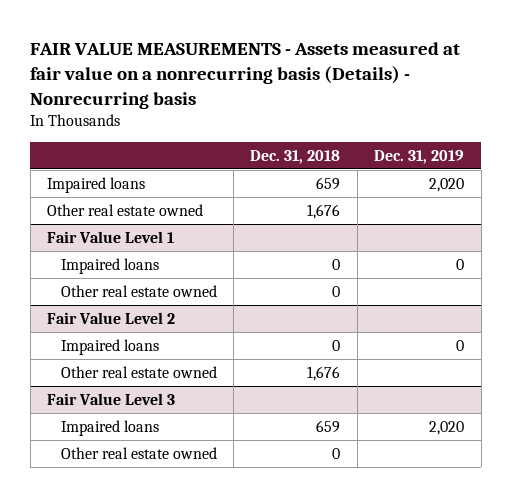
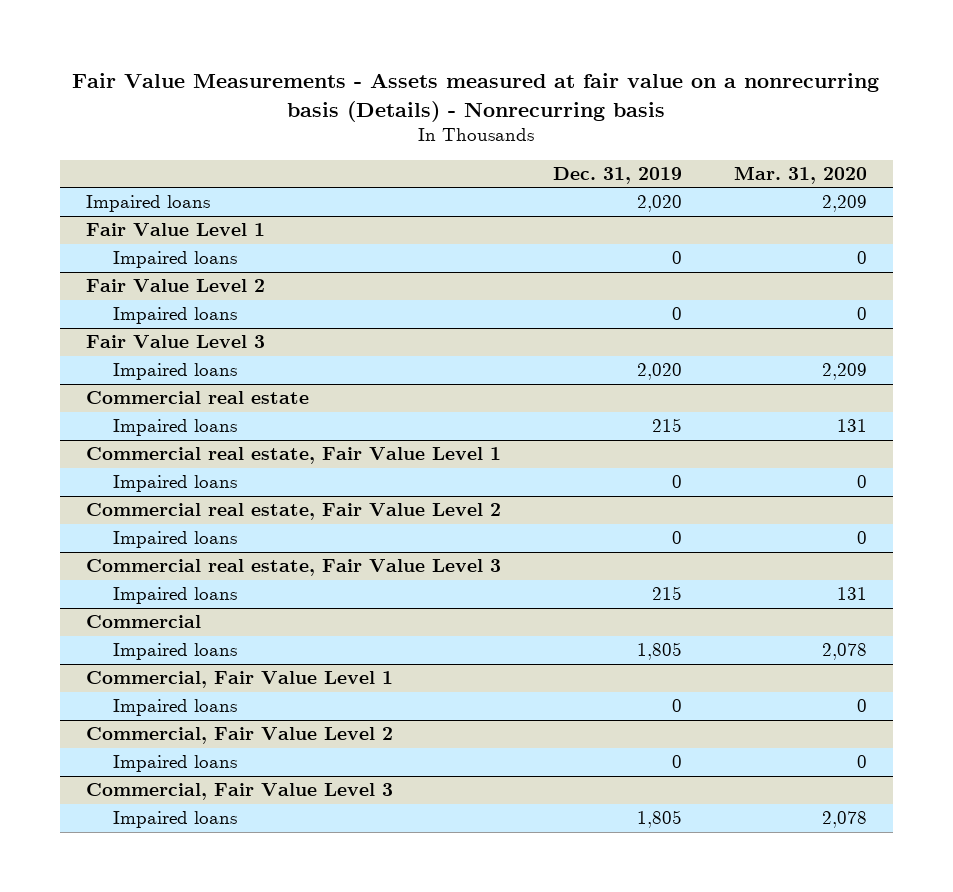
[30,41,461,109] FAIR VALUE MEASUREMENTS - Assets measured at fair value on a nonrecurring basis (Details) - Nonrecurring basis -> [72,73,880,122] Fair Value Measurements - Assets measured at fair value on a nonrecurring basis (Details) - Nonrecurring basis
[250,149,341,164] Dec. 31, 2018 -> none
none -> [733,165,867,184] Mar. 31, 2020
[46,203,203,216] Other real estate owned -> none
[60,284,217,297] Other real estate owned -> none
[60,365,217,378] Other real estate owned -> none
[60,446,217,459] Other real estate owned -> none
none -> [85,391,309,405] Commercial real estate
none -> [113,419,238,437] Impaired loans
none -> [85,447,501,465] Commercial real estate, Fair Value Level 1
none -> [113,475,238,493] Impaired loans
none -> [85,503,501,521] Commercial real estate, Fair Value Level 2
none -> [113,531,238,549] Impaired loans
none -> [85,559,501,577] Commercial real estate, Fair Value Level 3
none -> [113,587,238,605] Impaired loans
none -> [85,615,201,629] Commercial
none -> [113,643,238,661] Impaired loans
none -> [85,671,393,689] Commercial, Fair Value Level 1
none -> [113,699,238,717] Impaired loans
none -> [85,727,393,745] Commercial, Fair Value Level 2
none -> [113,755,238,773] Impaired loans
none -> [85,783,393,801] Commercial, Fair Value Level 3
none -> [113,811,238,829] Impaired loans

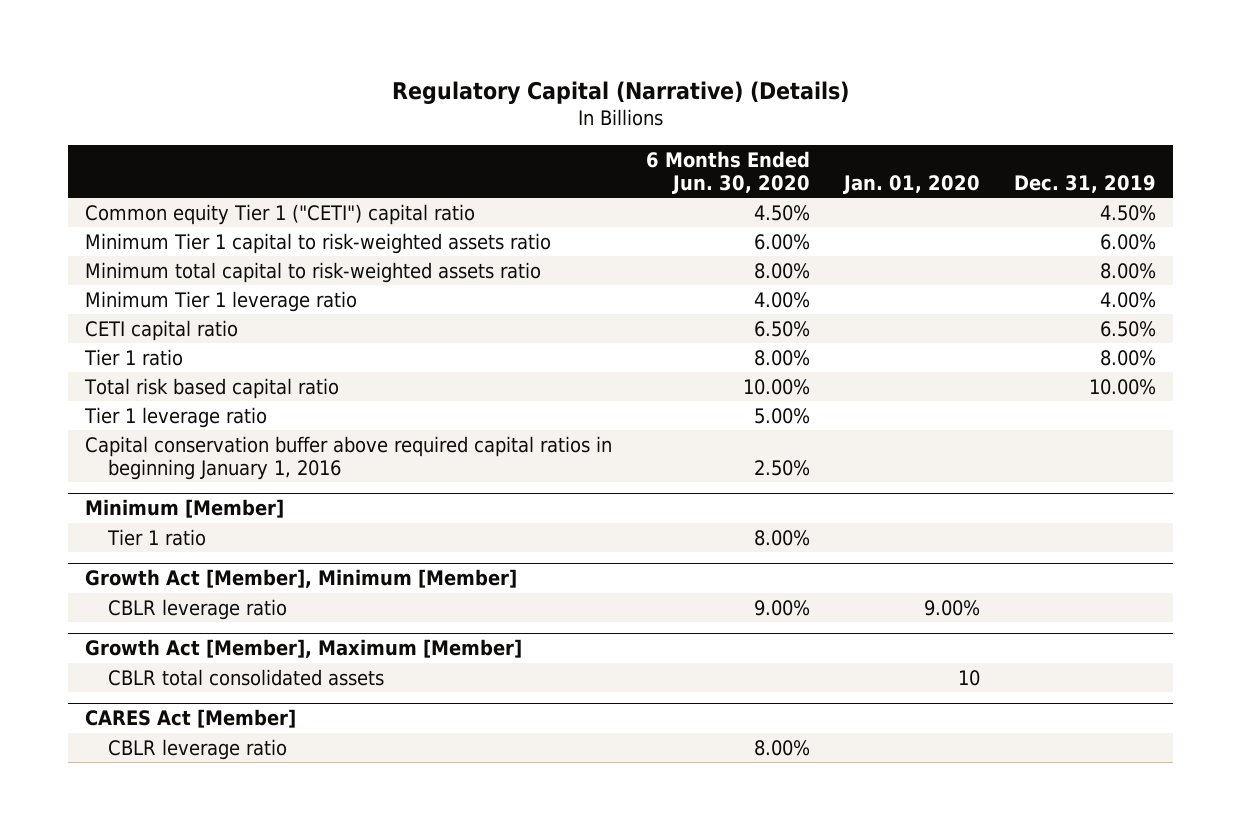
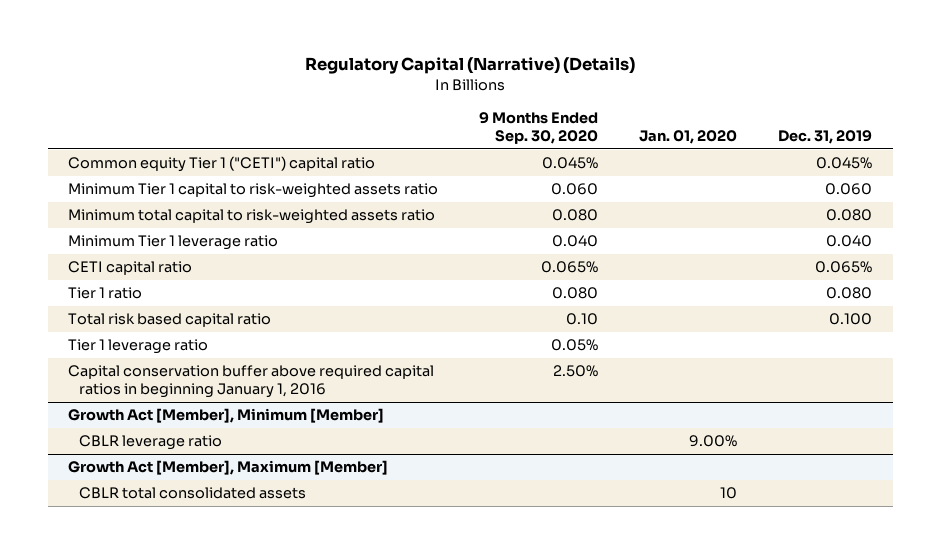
[646,151,811,194] 6 Months Ended Jun. 30, 2020 -> none
none -> [479,111,599,144] 9 Months Ended Sep. 30, 2020
[1099,204,1156,221] 4.50% -> [816,157,873,170] 0.045%
[1099,233,1156,250] 6.00% -> [825,183,873,196] 0.060
[1099,262,1156,279] 8.00% -> [826,209,873,222] 0.080
[1099,291,1156,308] 4.00% -> [826,235,873,248] 0.040
[1099,320,1156,337] 6.50% -> [815,261,873,274] 0.065%
[1099,349,1156,366] 8.00% -> [826,287,873,300] 0.080
[1088,378,1156,395] 10.00% -> [829,313,873,326] 0.100
[85,499,285,519] Minimum [Member] -> none
[106,528,206,546] Tier 1 ratio -> none
[85,709,297,729] CARES Act [Member] -> none
[107,738,287,760] CBLR leverage ratio -> none

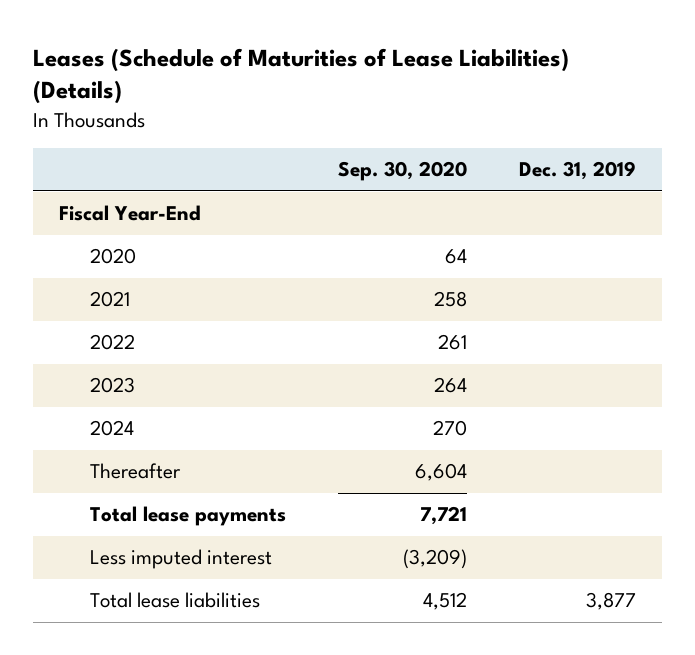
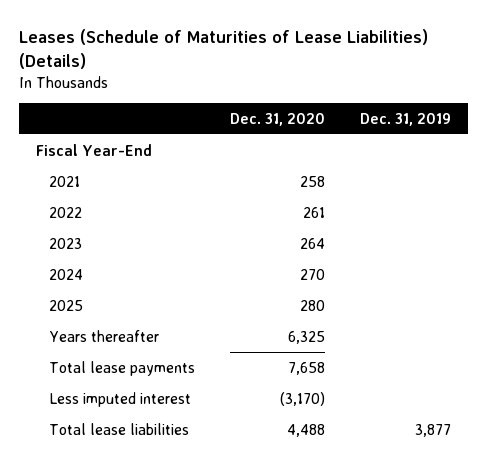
[337,161,467,182] Sep. 30, 2020 -> none
none -> [229,112,325,126] Dec. 31, 2020
[89,248,136,265] 2020 -> none
none -> [48,299,83,311] 2025
[89,463,181,480] Thereafter -> [48,329,159,342] Years thereafter

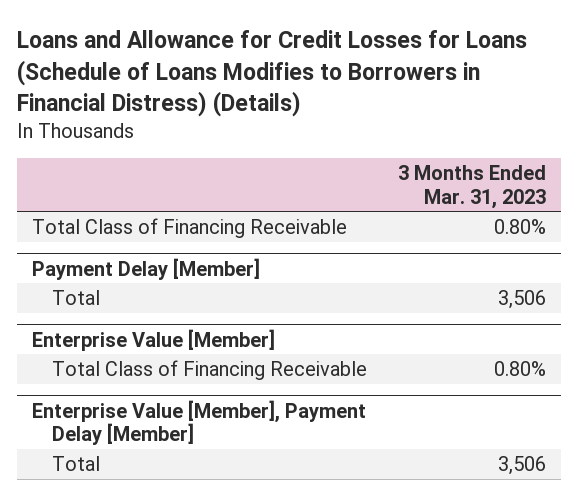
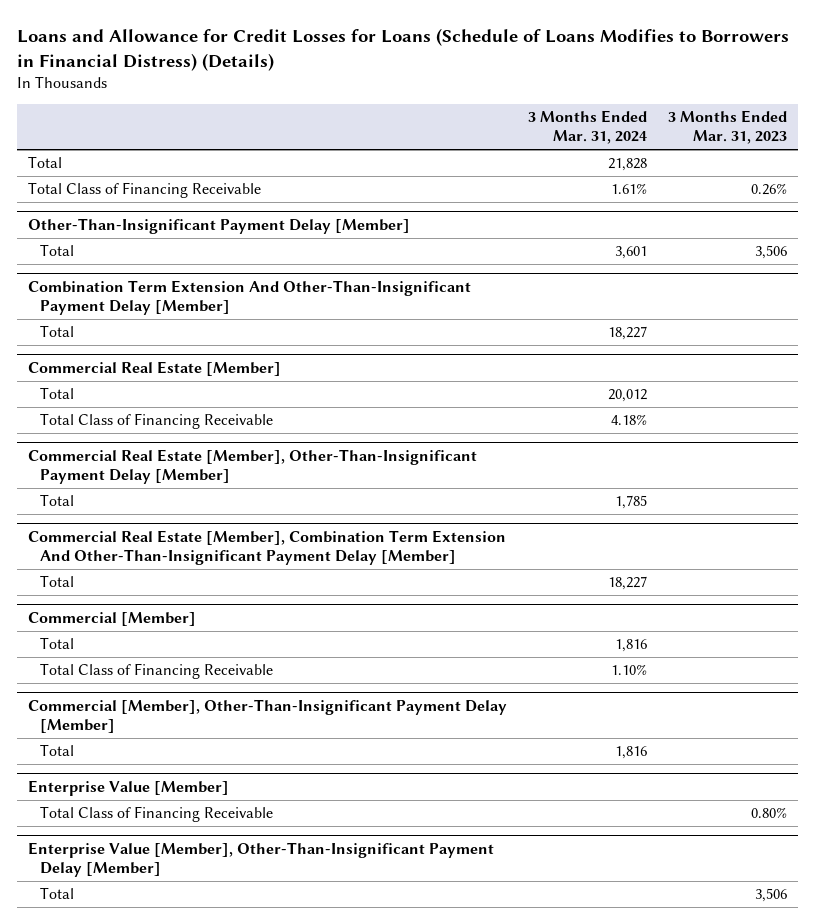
none -> [528,110,648,145] 3 Months Ended Mar. 31, 2024
none -> [28,156,63,169] Total
[493,219,546,235] 0.80% -> [751,183,788,196] 0.26%
[32,257,261,280] Payment Delay [Member] -> [28,217,411,234] Other-Than-Insignificant Payment Delay [Member]
none -> [28,279,472,315] Combination Term Extension And Other-Than-Insignificant Payment Delay [Member]
none -> [39,325,74,338] Total
none -> [28,360,282,376] Commercial Real Estate [Member]
none -> [39,387,74,400] Total
none -> [39,413,273,430] Total Class of Financing Receivable
none -> [28,448,478,484] Commercial Real Estate [Member], Other-Than-Insignificant Payment Delay [Member]
none -> [39,494,74,507] Total
none -> [28,529,507,565] Commercial Real Estate [Member], Combination Term Extension And Other-Than-Insignificant Payment Delay [Member]
none -> [39,575,74,588] Total
none -> [28,611,197,626] Commercial [Member]
none -> [39,637,74,650] Total
none -> [39,663,273,680] Total Class of Financing Receivable
none -> [28,698,508,733] Commercial [Member], Other-Than-Insignificant Payment Delay [Member]
none -> [39,744,74,757] Total
[32,399,367,446] Enterprise Value [Member], Payment Delay [Member] -> [28,841,495,877] Enterprise Value [Member], Other-Than-Insignificant Payment Delay [Member]

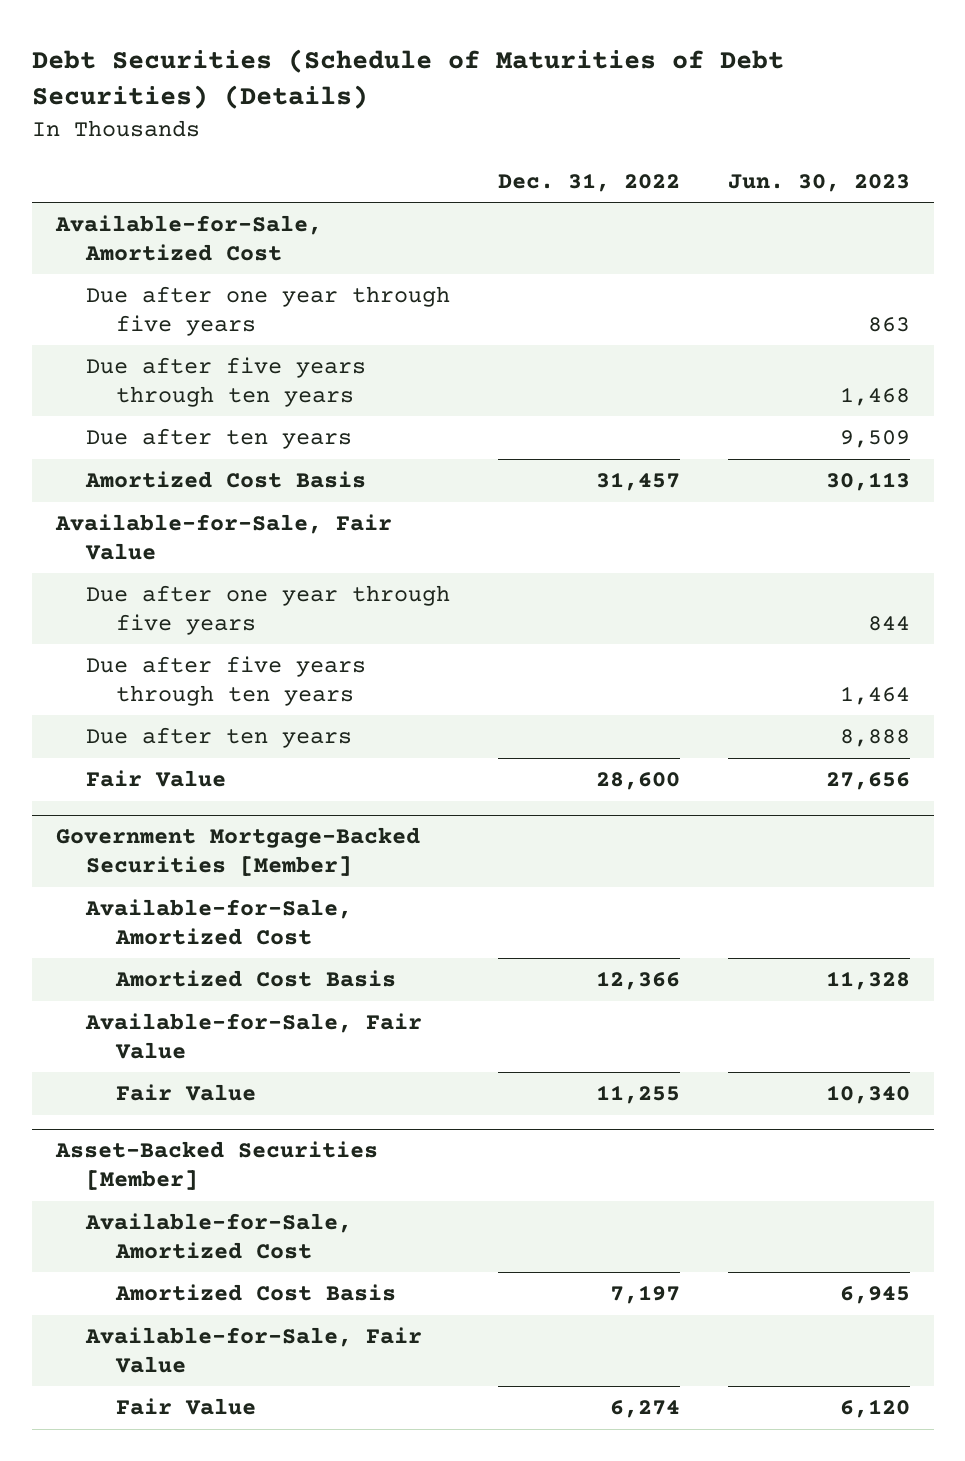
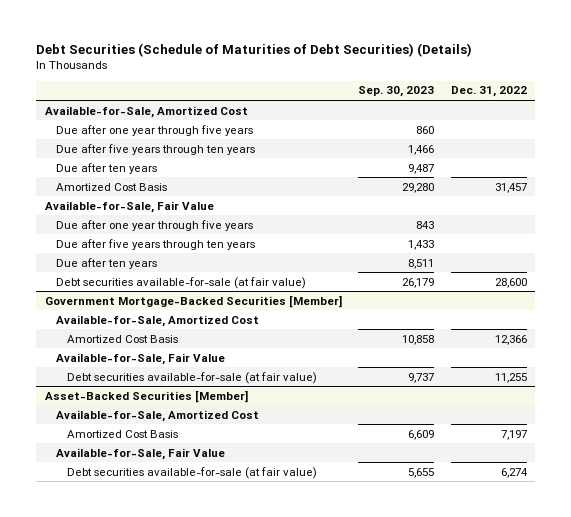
[727,173,910,192] Jun. 30, 2023 -> none
none -> [358,86,435,98] Sep. 30, 2023
[85,770,226,788] Fair Value -> [55,276,306,289] Debt securities available-for-sale (at fair value)
[115,1084,256,1102] Fair Value -> [67,371,318,384] Debt securities available-for-sale (at fair value)
[115,1398,256,1416] Fair Value -> [67,466,318,479] Debt securities available-for-sale (at fair value)

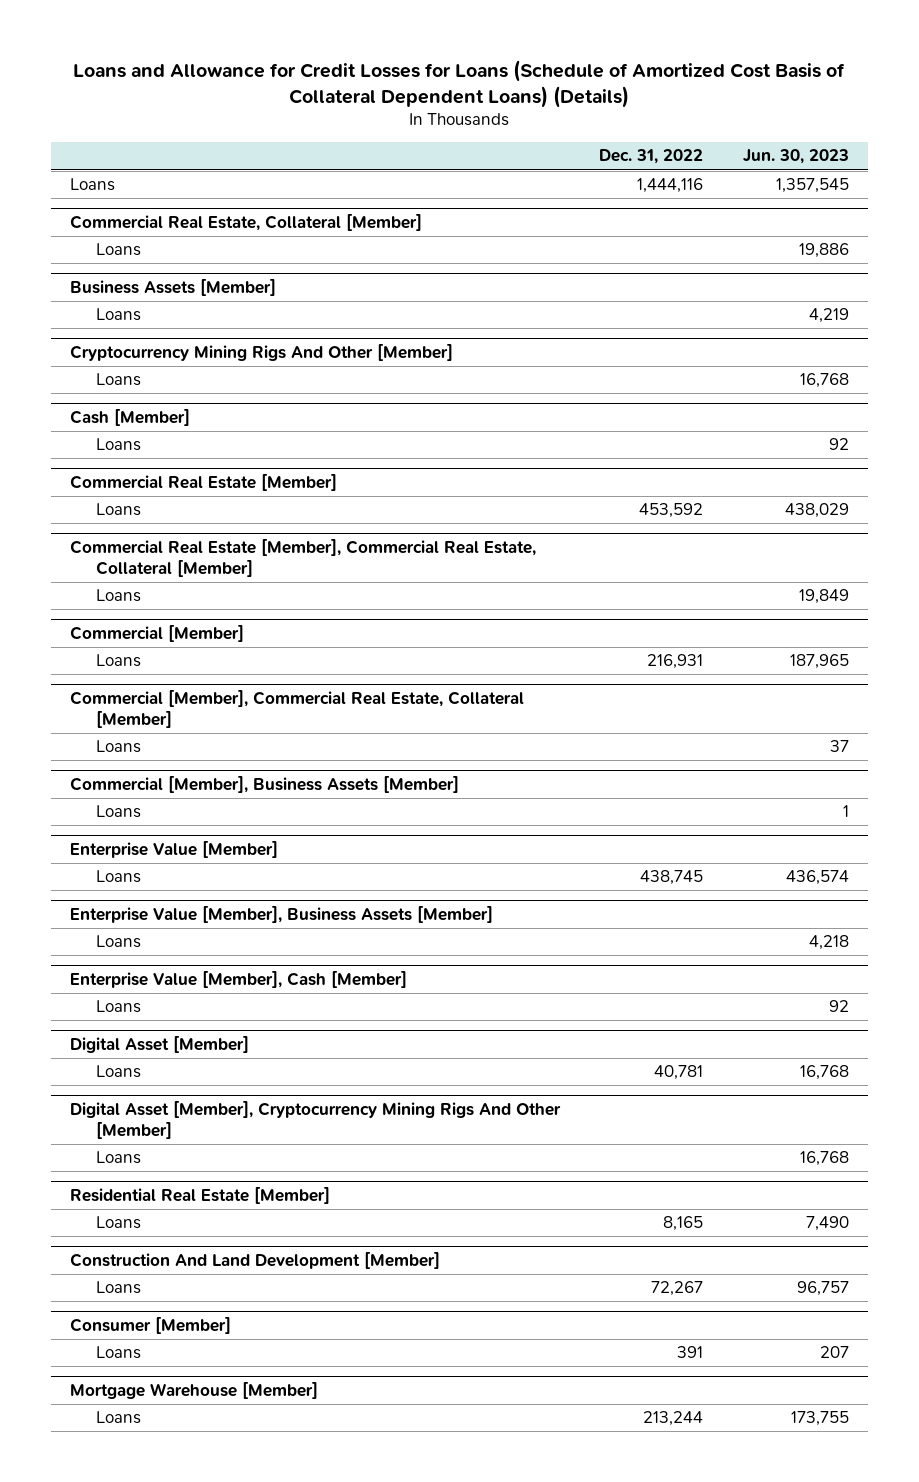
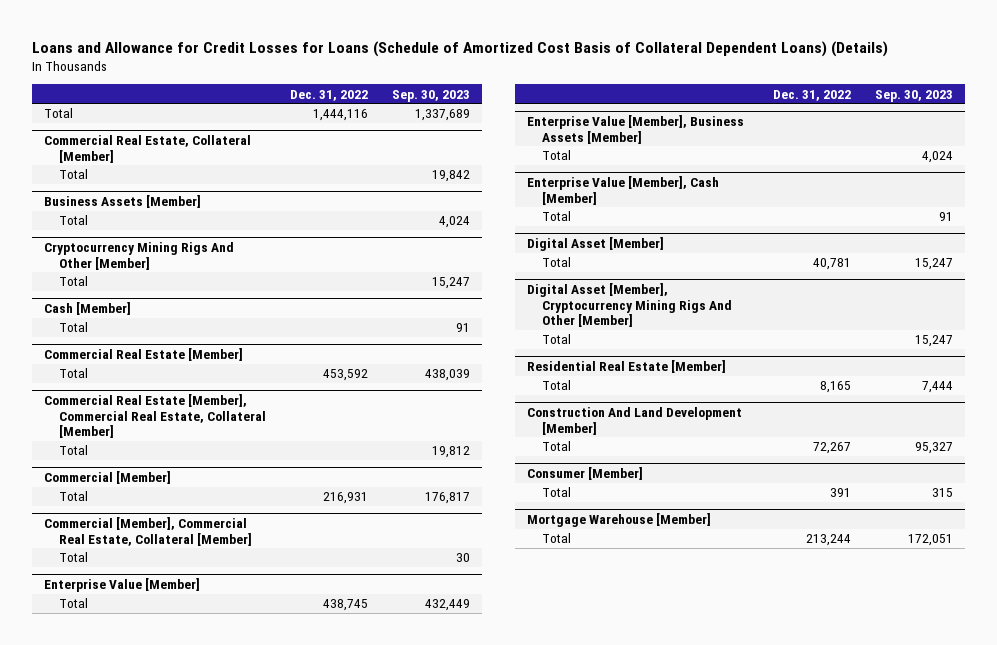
[742,149,849,165] Jun. 30, 2023 -> none
none -> [391,89,470,102] Sep. 30, 2023
[70,178,116,192] Loans -> [44,108,74,119] Total
[96,243,142,257] Loans -> none
none -> [58,169,88,180] Total
[96,308,142,322] Loans -> none
none -> [58,215,88,226] Total
[96,373,142,387] Loans -> none
none -> [58,276,88,287] Total
[96,438,142,452] Loans -> none
none -> [58,322,88,333] Total
[96,503,142,517] Loans -> [58,368,88,379] Total
[96,589,142,603] Loans -> none
none -> [58,445,88,456] Total
[96,654,142,668] Loans -> [58,491,88,502] Total
[96,740,142,754] Loans -> none
[70,776,460,794] Commercial [Member], Business Assets [Member] -> none
[96,805,142,819] Loans -> none
none -> [58,552,88,563] Total
[96,870,142,884] Loans -> [58,598,88,609] Total
[96,935,142,949] Loans -> none
none -> [541,150,571,161] Total
[96,1000,142,1014] Loans -> none
none -> [541,211,571,222] Total
[96,1065,142,1079] Loans -> [541,257,571,268] Total
[96,1151,142,1165] Loans -> none
none -> [541,334,571,345] Total
[96,1216,142,1230] Loans -> [541,380,571,391] Total
[96,1281,142,1295] Loans -> [541,441,571,452] Total
[96,1346,142,1360] Loans -> [541,487,571,498] Total
[96,1411,142,1425] Loans -> [541,533,571,544] Total

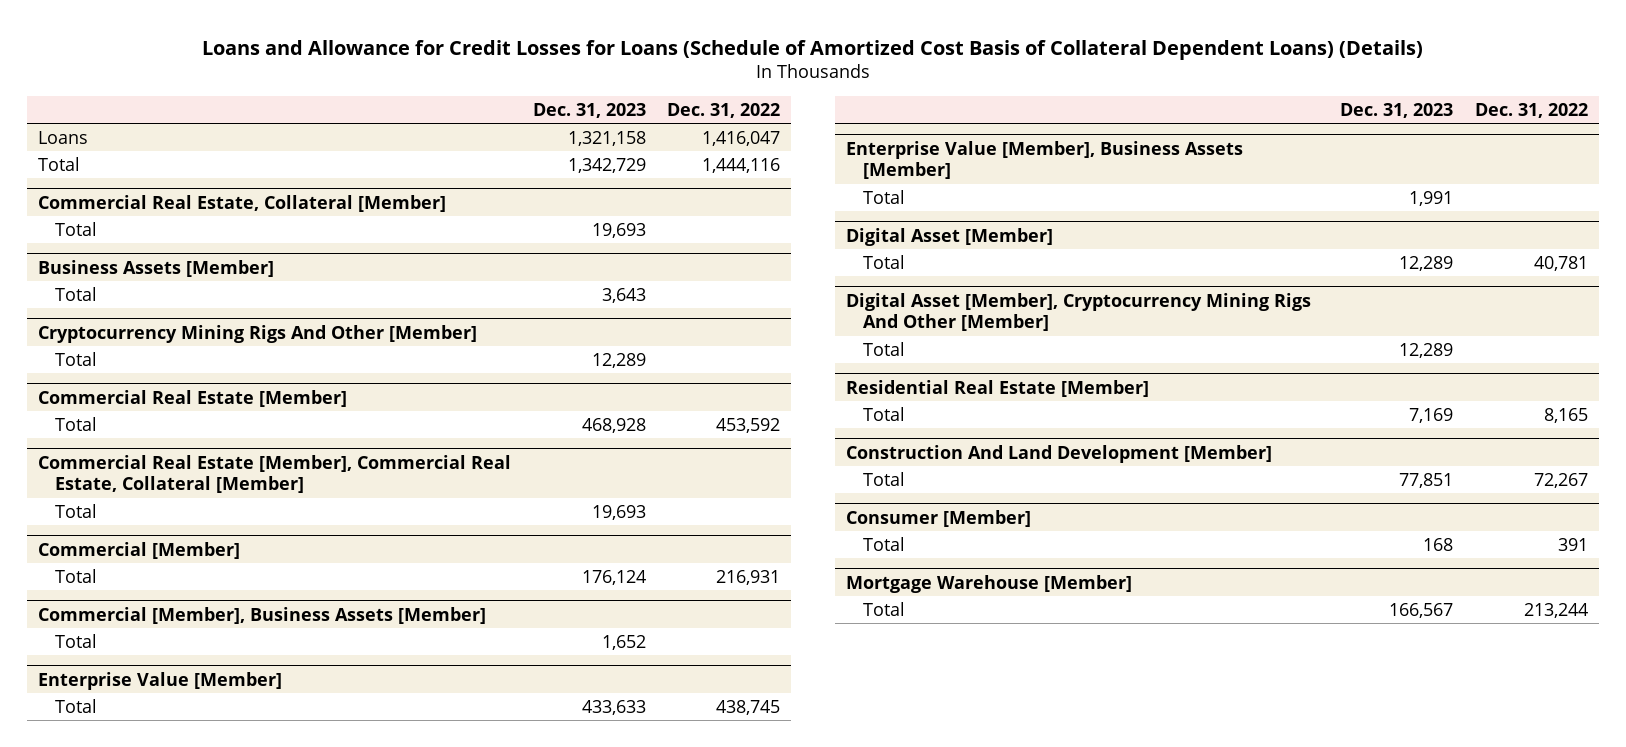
[391,89,470,102] Sep. 30, 2023 -> none
none -> [532,102,646,118] Dec. 31, 2023
none -> [38,130,89,144] Loans
[44,301,132,315] Cash [Member] -> none
[58,322,88,333] Total -> none
[44,516,252,546] Commercial [Member], Commercial Real Estate, Collateral [Member] -> none
[58,552,88,563] Total -> none
none -> [38,606,487,624] Commercial [Member], Business Assets [Member]
none -> [55,633,98,648] Total
[527,175,720,205] Enterprise Value [Member], Cash [Member] -> none
[541,211,571,222] Total -> none

